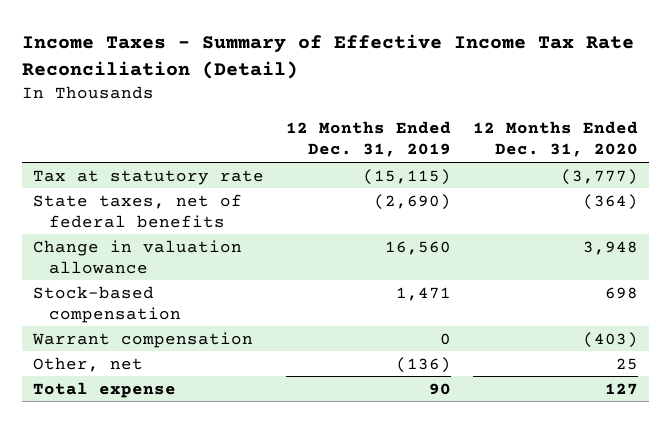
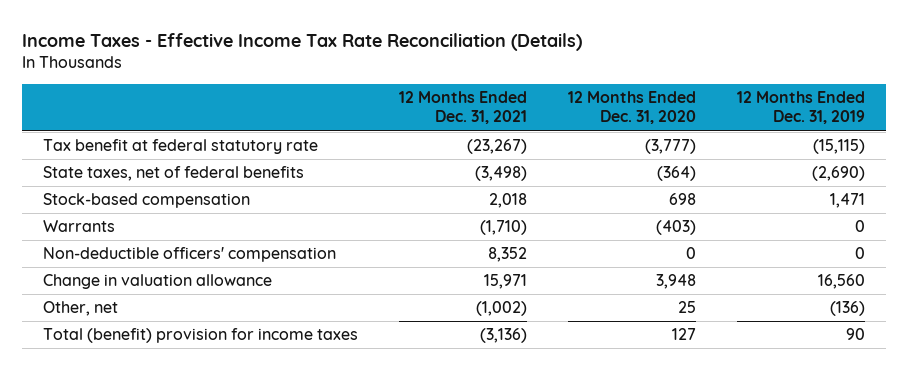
[21,34,634,80] Income Taxes - Summary of Effective Income Tax Rate Reconciliation (Detail) -> [22,32,583,51] Income Taxes - Effective Income Tax Rate Reconciliation (Details)
none -> [398,91,527,125] 12 Months Ended Dec. 31, 2021
[32,169,264,185] Tax at statutory rate -> [42,139,318,155] Tax benefit at federal statutory rate
[31,331,253,348] Warrant compensation -> [42,220,115,233] Warrants
none -> [42,247,336,263] Non-deductible officers' compensation
[32,239,242,274] Change in valuation allowance -> [42,274,272,290] Change in valuation allowance
[32,381,176,398] Total expense -> [42,328,358,344] Total (benefit) provision for income taxes

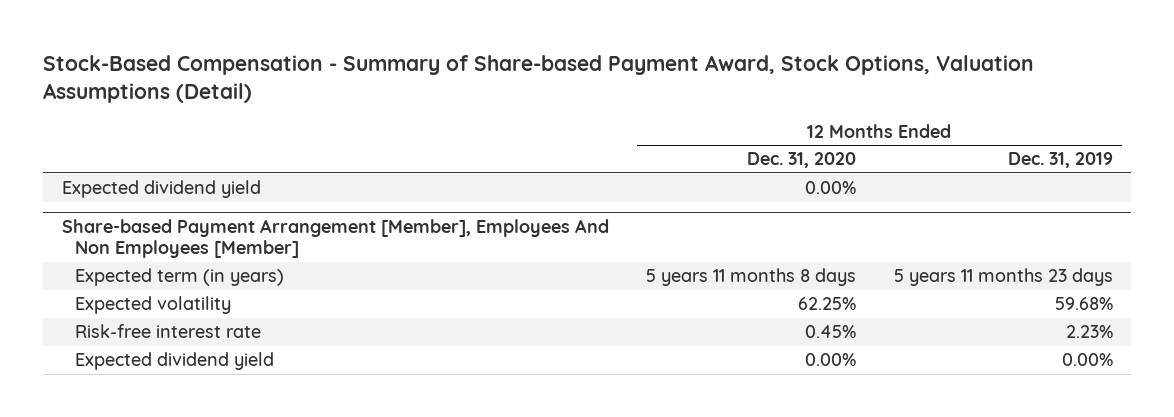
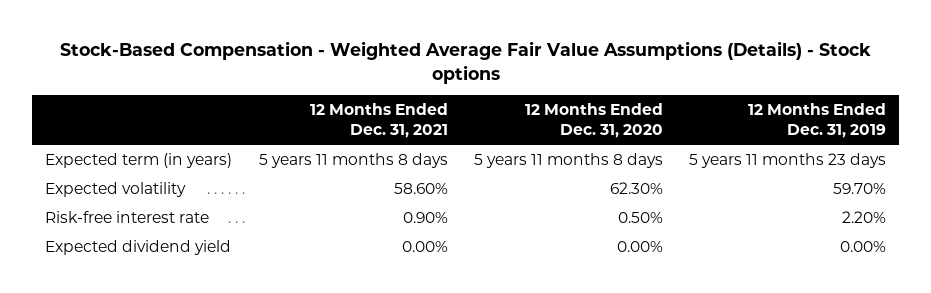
[42,54,1034,104] Stock-Based Compensation - Summary of Share-based Payment Award, Stock Options, Valuation Assumptions (Detail) -> [59,41,871,84] Stock-Based Compensation - Weighted Average Fair Value Assumptions (Details) - Stock options
none -> [309,103,448,138] 12 Months Ended Dec. 31, 2021
[61,180,261,199] Expected dividend yield -> none
[61,218,609,259] Share-based Payment Arrangement [Member], Employees And Non Employees [Member] -> none
[798,297,857,311] 62.25% -> [609,181,663,194] 62.30%
[1054,297,1113,311] 59.68% -> [832,182,886,194] 59.70%
[805,325,857,339] 0.45% -> [617,211,663,223] 0.50%
[1065,325,1113,339] 2.23% -> [841,210,886,223] 2.20%

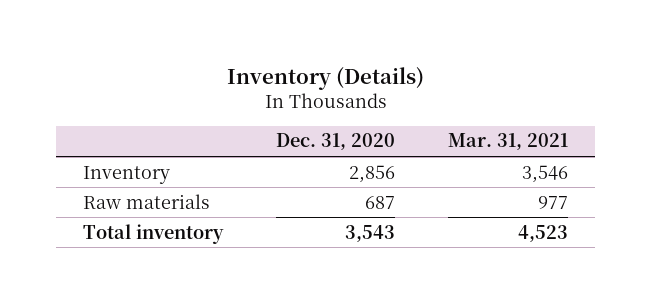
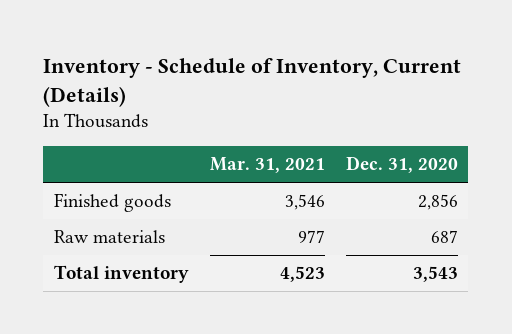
[226,66,424,90] Inventory (Details) -> [43,57,462,107] Inventory - Schedule of Inventory, Current (Details)
[82,165,170,184] Inventory -> [53,193,171,213] Finished goods

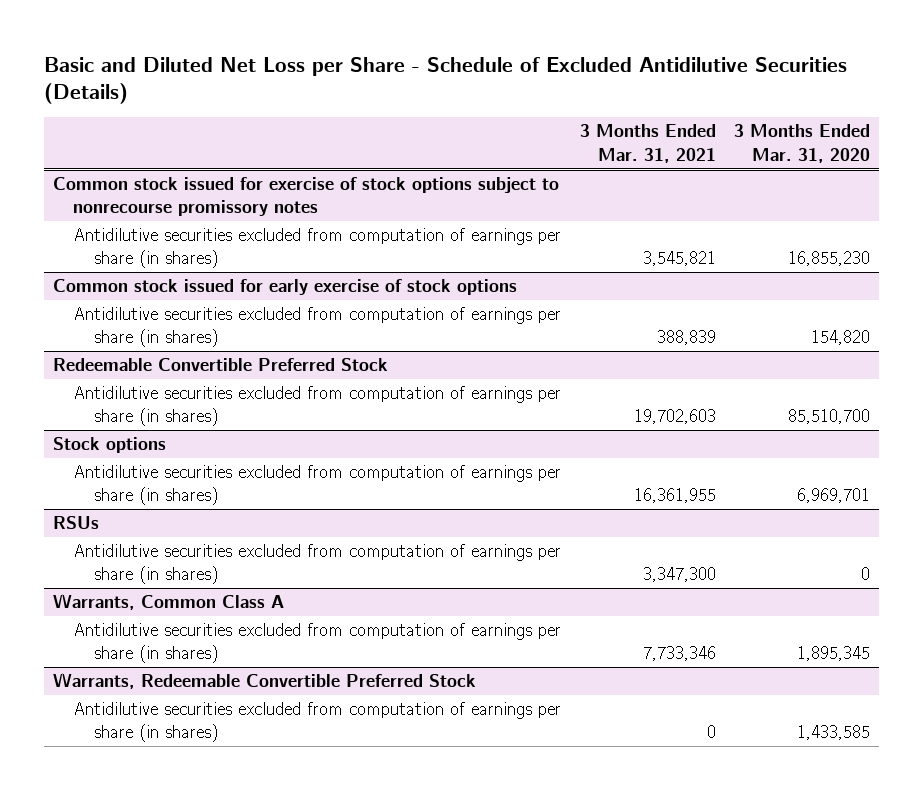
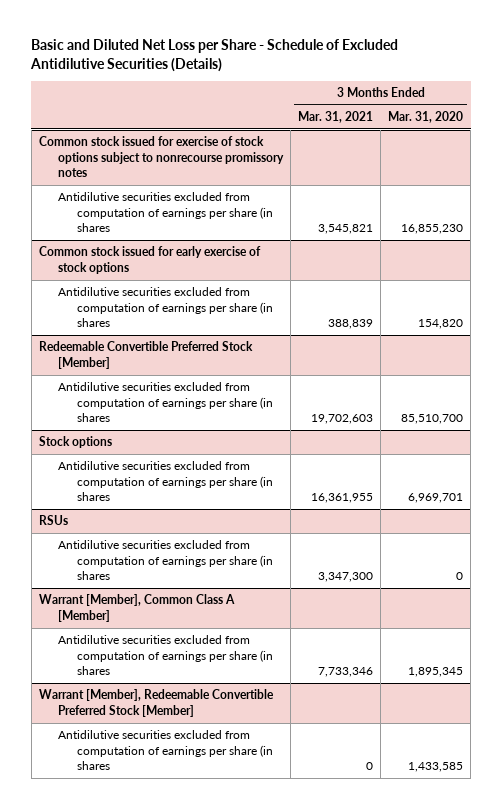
[73,228,562,269] Antidilutive securities excluded from computation of earnings per share (in shares) -> [57,192,273,233] Antidilutive securities excluded from computation of earnings per share (in shares
[73,307,562,348] Antidilutive securities excluded from computation of earnings per share (in shares) -> [57,287,273,328] Antidilutive securities excluded from computation of earnings per share (in shares
[52,358,388,372] Redeemable Convertible Preferred Stock -> [38,341,253,369] Redeemable Convertible Preferred Stock [Member]
[73,386,562,427] Antidilutive securities excluded from computation of earnings per share (in shares) -> [57,382,273,423] Antidilutive securities excluded from computation of earnings per share (in shares
[73,465,562,506] Antidilutive securities excluded from computation of earnings per share (in shares) -> [57,461,273,502] Antidilutive securities excluded from computation of earnings per share (in shares
[73,544,562,585] Antidilutive securities excluded from computation of earnings per share (in shares) -> [57,540,273,581] Antidilutive securities excluded from computation of earnings per share (in shares
[52,593,284,611] Warrants, Common Class A -> [38,594,235,622] Warrant [Member], Common Class A [Member]
[73,623,562,664] Antidilutive securities excluded from computation of earnings per share (in shares) -> [57,635,273,676] Antidilutive securities excluded from computation of earnings per share (in shares
[52,672,476,690] Warrants, Redeemable Convertible Preferred Stock -> [38,689,274,717] Warrant [Member], Redeemable Convertible Preferred Stock [Member]
[73,702,562,743] Antidilutive securities excluded from computation of earnings per share (in shares) -> [57,730,273,771] Antidilutive securities excluded from computation of earnings per share (in shares

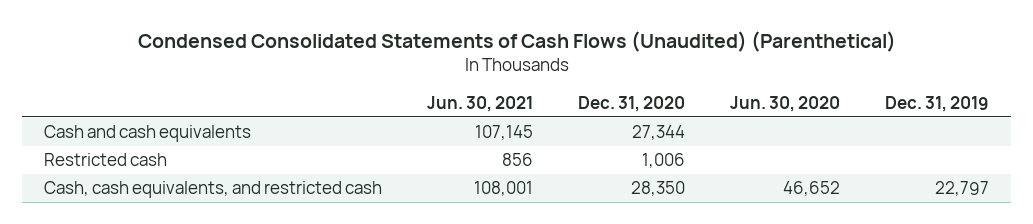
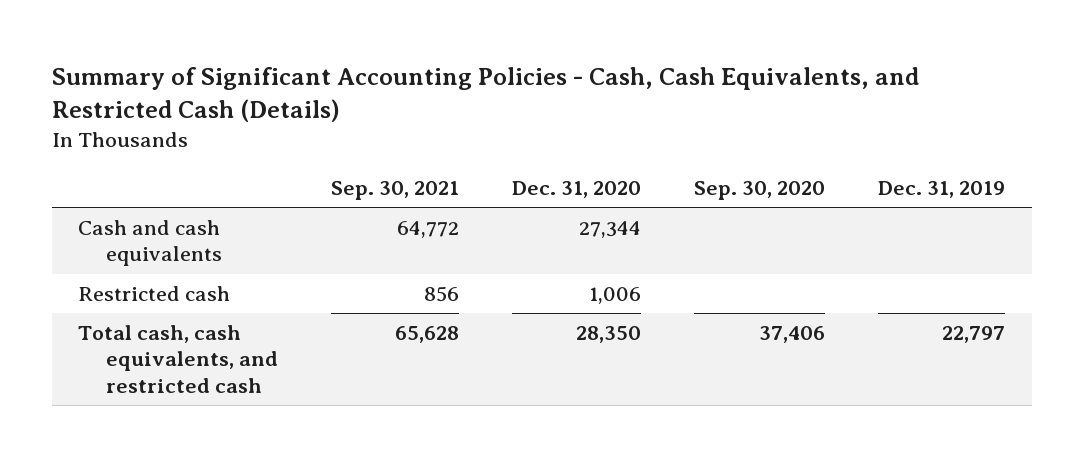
[137,31,896,53] Condensed Consolidated Statements of Cash Flows (Unaudited) (Parenthetical) -> [51,67,919,123] Summary of Significant Accounting Policies - Cash, Cash Equivalents, and Restricted Cash (Details)
[427,95,534,112] Jun. 30, 2021 -> none
[730,95,841,112] Jun. 30, 2020 -> none
none -> [331,180,460,200] Sep. 30, 2021
none -> [694,180,826,200] Sep. 30, 2020
[44,181,383,199] Cash, cash equivalents, and restricted cash -> [78,324,279,393] Total cash, cash equivalents, and restricted cash

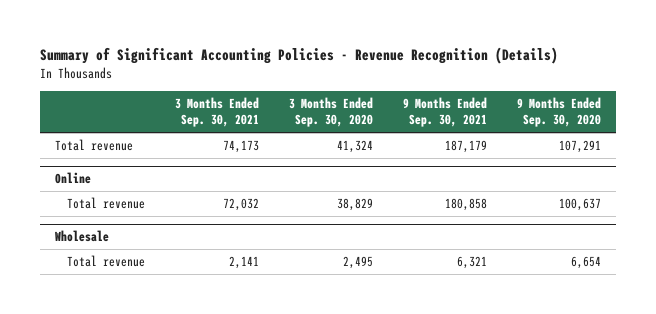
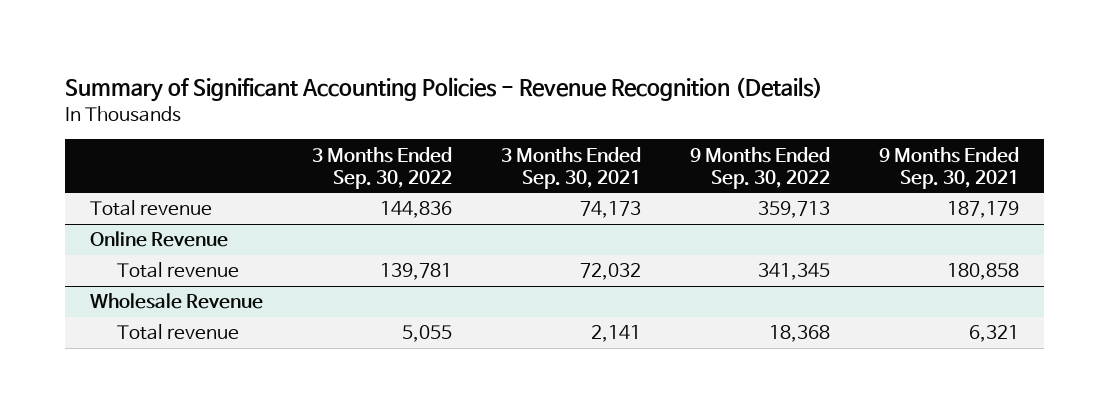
[289,97,374,128] 3 Months Ended Sep. 30, 2020 -> none
[517,97,602,128] 9 Months Ended Sep. 30, 2020 -> none
none -> [311,146,452,189] 3 Months Ended Sep. 30, 2022
none -> [690,146,831,189] 9 Months Ended Sep. 30, 2022
[54,172,91,185] Online -> [89,231,228,248] Online Revenue
[54,230,109,243] Wholesale -> [89,293,263,310] Wholesale Revenue

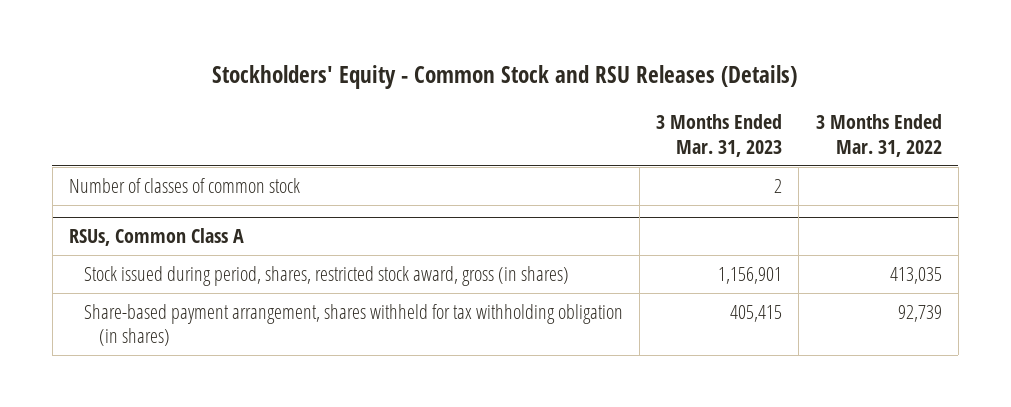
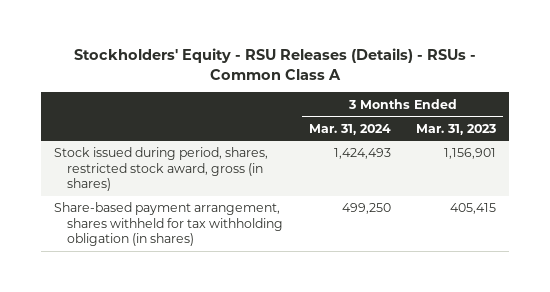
[212,65,798,90] Stockholders' Equity - Common Stock and RSU Releases (Details) -> [74,48,477,80] Stockholders' Equity - RSU Releases (Details) - RSUs - Common Class A
[815,114,942,157] 3 Months Ended Mar. 31, 2022 -> none
none -> [308,123,391,135] Mar. 31, 2024
[68,178,300,194] Number of classes of common stock -> none
[68,228,244,247] RSUs, Common Class A -> none

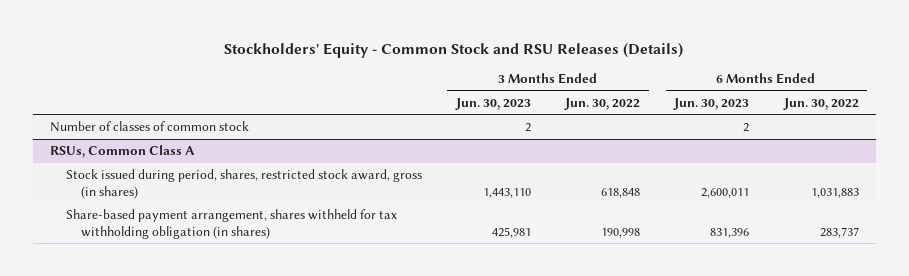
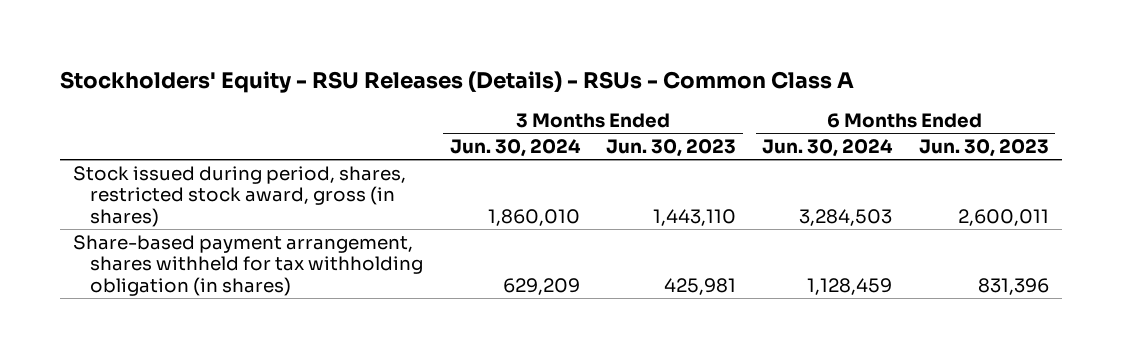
[224,42,684,58] Stockholders' Equity - Common Stock and RSU Releases (Details) -> [59,71,854,94] Stockholders' Equity - RSU Releases (Details) - RSUs - Common Class A
[564,97,641,110] Jun. 30, 2022 -> none
[782,97,859,110] Jun. 30, 2022 -> none
none -> [449,138,581,157] Jun. 30, 2024
none -> [762,138,894,157] Jun. 30, 2024
[50,121,250,133] Number of classes of common stock -> none
[50,145,196,159] RSUs, Common Class A -> none

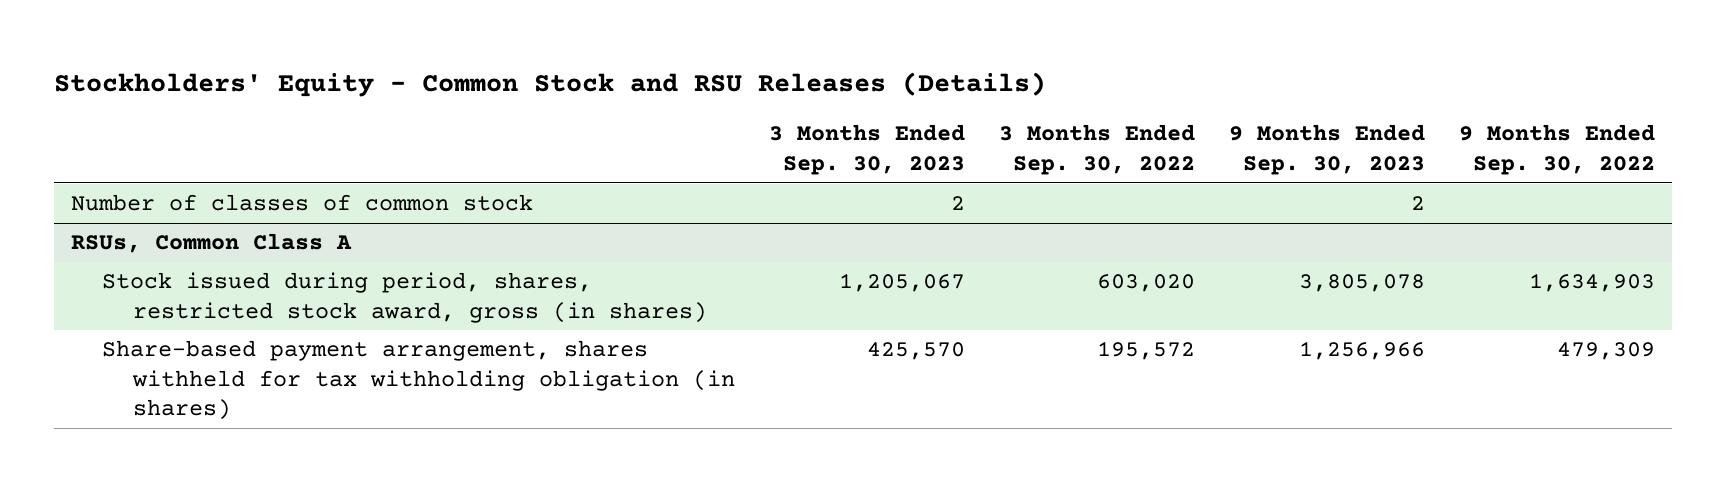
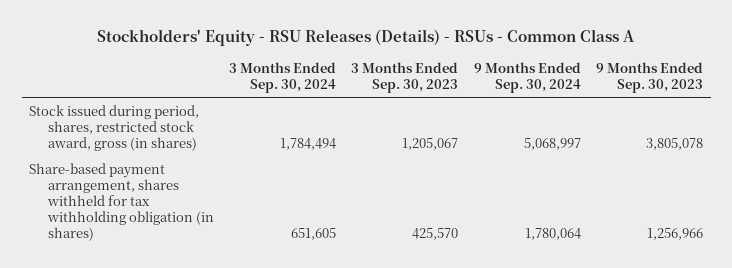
[54,71,1047,97] Stockholders' Equity - Common Stock and RSU Releases (Details) -> [97,28,636,46] Stockholders' Equity - RSU Releases (Details) - RSUs - Common Class A
[998,124,1195,176] 3 Months Ended Sep. 30, 2022 -> none
[1458,124,1655,176] 9 Months Ended Sep. 30, 2022 -> none
none -> [228,61,336,93] 3 Months Ended Sep. 30, 2024
none -> [473,61,581,93] 9 Months Ended Sep. 30, 2024
[71,194,534,212] Number of classes of common stock -> none
[71,233,353,254] RSUs, Common Class A -> none

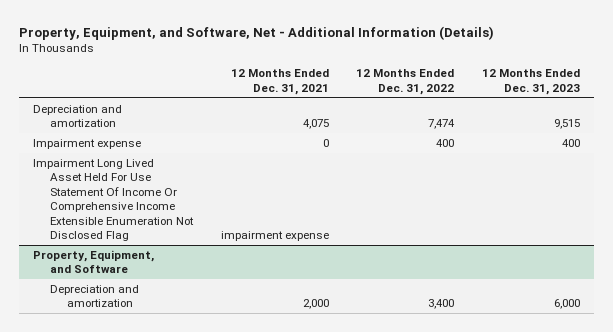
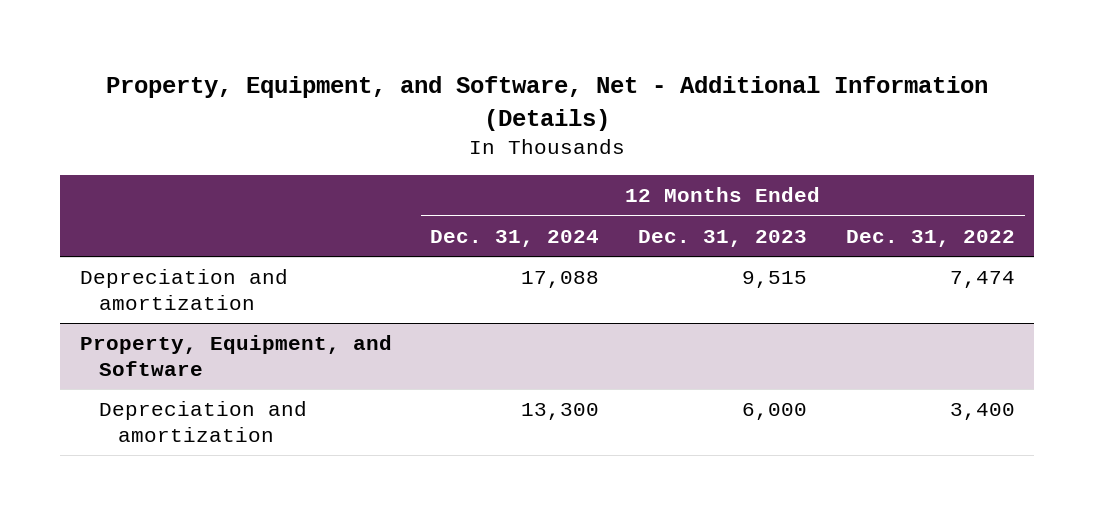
[230,69,329,95] 12 Months Ended Dec. 31, 2021 -> none
none -> [430,229,600,247] Dec. 31, 2024
[32,139,141,150] Impairment expense -> none
[32,159,194,241] Impairment Long Lived Asset Held For Use Statement Of Income Or Comprehensive Income Extensible Enumeration Not Disclosed Flag -> none

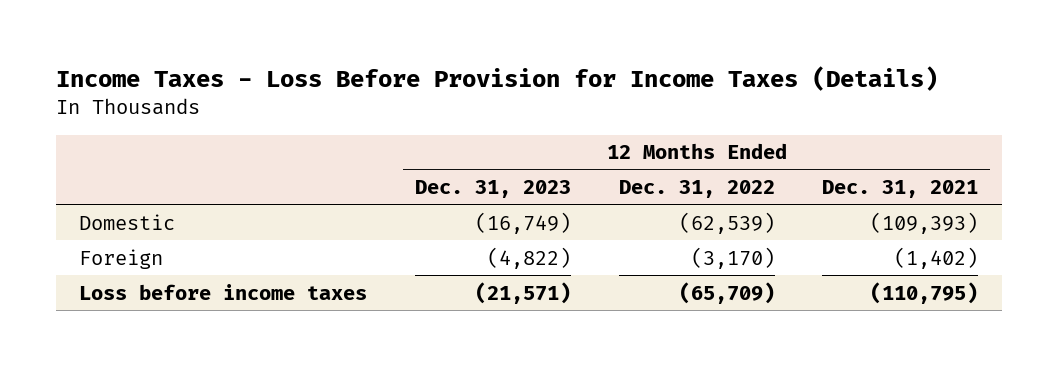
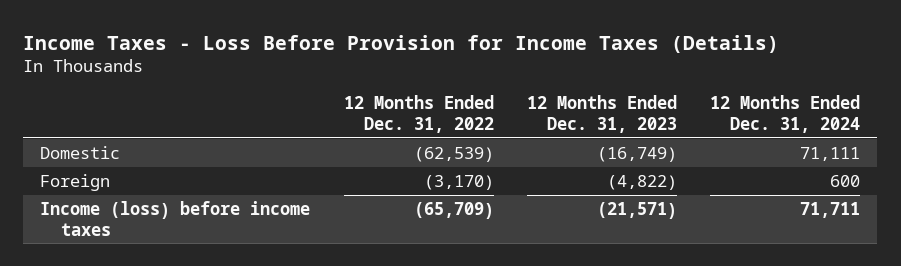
[822,180,979,199] Dec. 31, 2021 -> none
none -> [710,95,861,133] 12 Months Ended Dec. 31, 2024
[79,283,368,300] Loss before income taxes -> [40,201,311,236] Income (loss) before income taxes

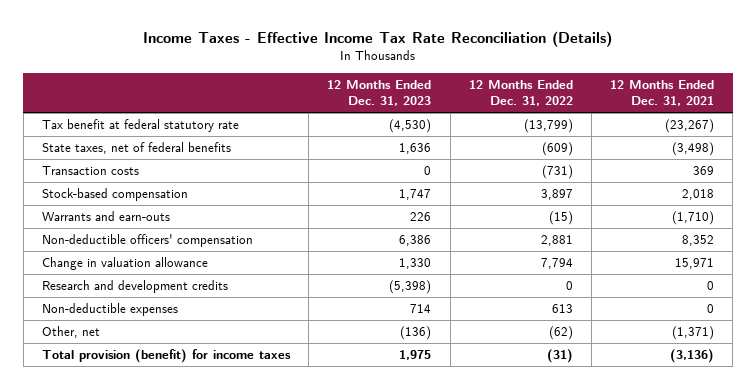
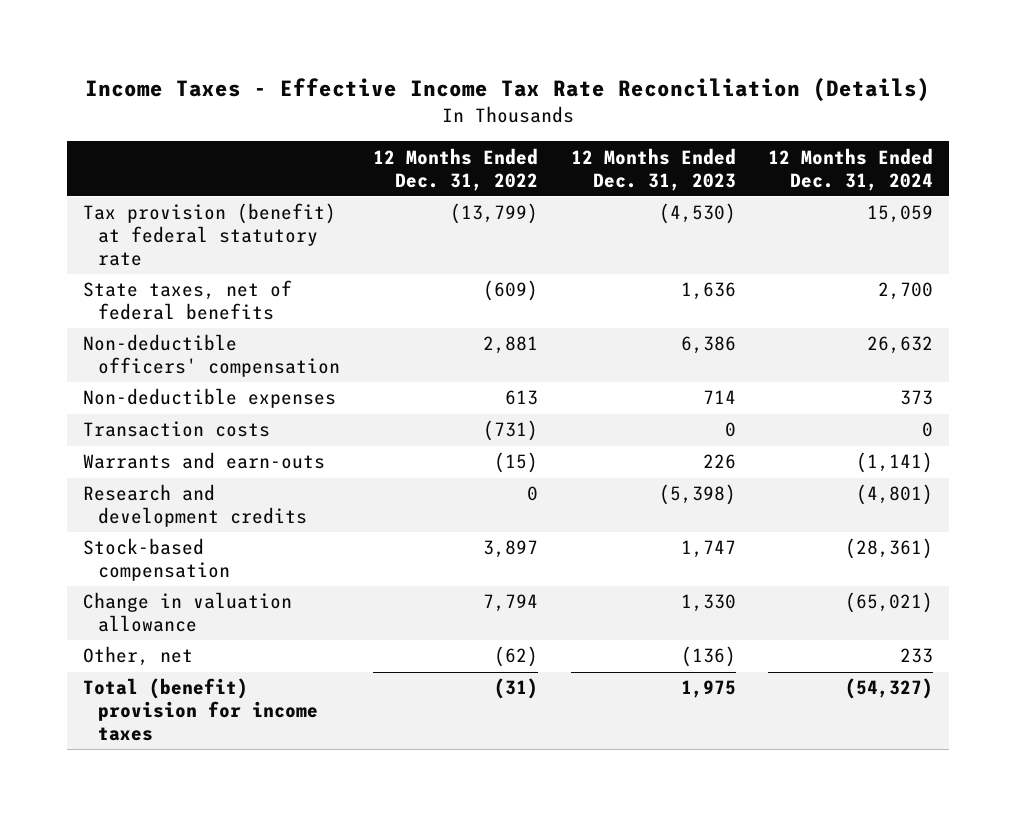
[610,79,715,106] 12 Months Ended Dec. 31, 2021 -> none
none -> [768,147,934,191] 12 Months Ended Dec. 31, 2024
[42,119,240,133] Tax benefit at federal statutory rate -> [82,203,336,267] Tax provision (benefit) at federal statutory rate
[42,234,254,248] Non-deductible officers' compensation -> [82,334,341,378] Non-deductible officers' compensation
[42,303,179,317] Non-deductible expenses -> [82,388,336,409] Non-deductible expenses
[42,188,189,202] Stock-based compensation -> [82,538,231,582] Stock-based compensation
[42,257,209,271] Change in valuation allowance -> [82,592,292,633] Change in valuation allowance
[42,349,292,364] Total provision (benefit) for income taxes -> [82,678,319,742] Total (benefit) provision for income taxes

